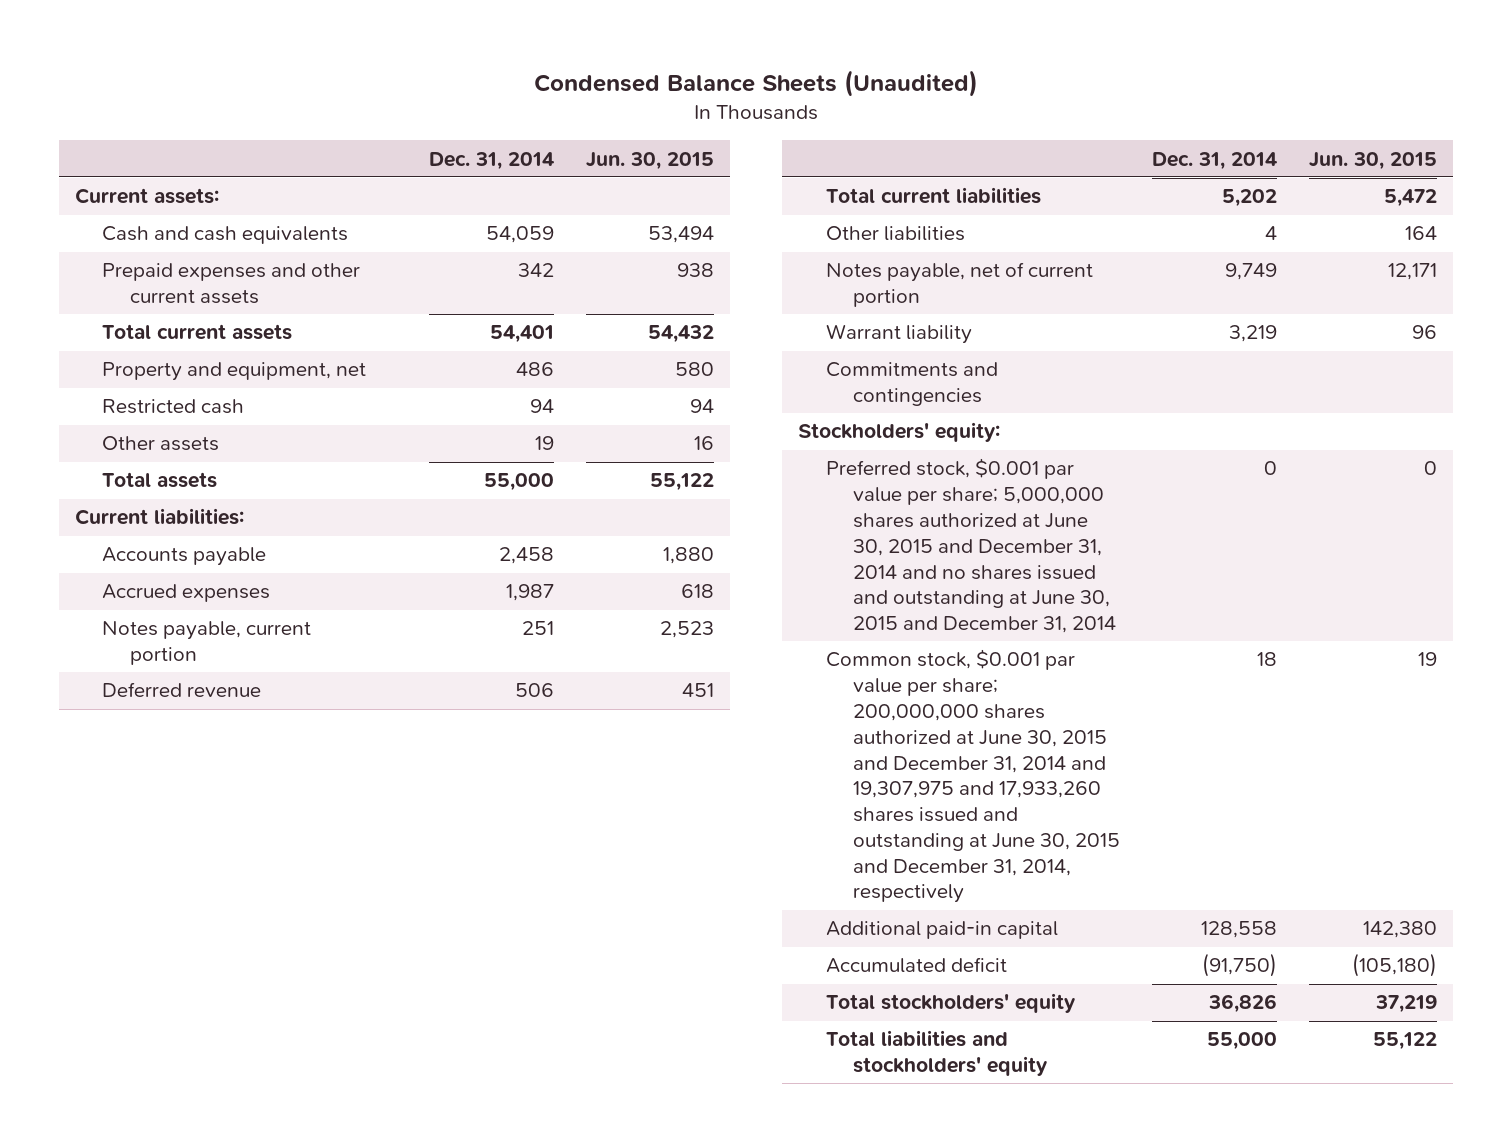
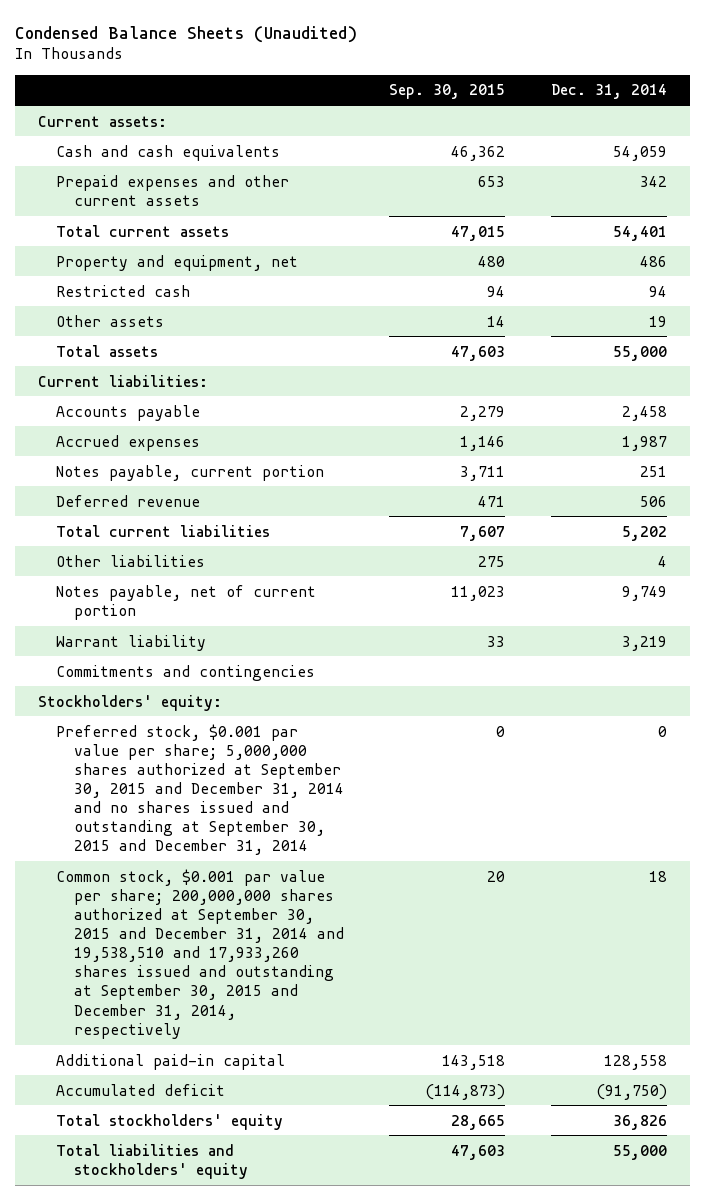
[585,151,714,170] Jun. 30, 2015 -> none
none -> [389,84,506,100] Sep. 30, 2015
[825,458,1116,634] Preferred stock, $0.001 par value per share; 5,000,000 shares authorized at June 30, 2015 and December 31, 2014 and no shares issued and outstanding at June 30, 2015 and December 31, 2014 -> [55,723,344,856] Preferred stock, $0.001 par value per share; 5,000,000 shares authorized at September 30, 2015 and December 31, 2014 and no shares issued and outstanding at September 30, 2015 and December 31, 2014
[825,649,1120,904] Common stock, $0.001 par value per share; 200,000,000 shares authorized at June 30, 2015 and December 31, 2014 and 19,307,975 and 17,933,260 shares issued and outstanding at June 30, 2015 and December 31, 2014, respectively -> [55,868,344,1039] Common stock, $0.001 par value per share; 200,000,000 shares authorized at September 30, 2015 and December 31, 2014 and 19,538,510 and 17,933,260 shares issued and outstanding at September 30, 2015 and December 31, 2014, respectively

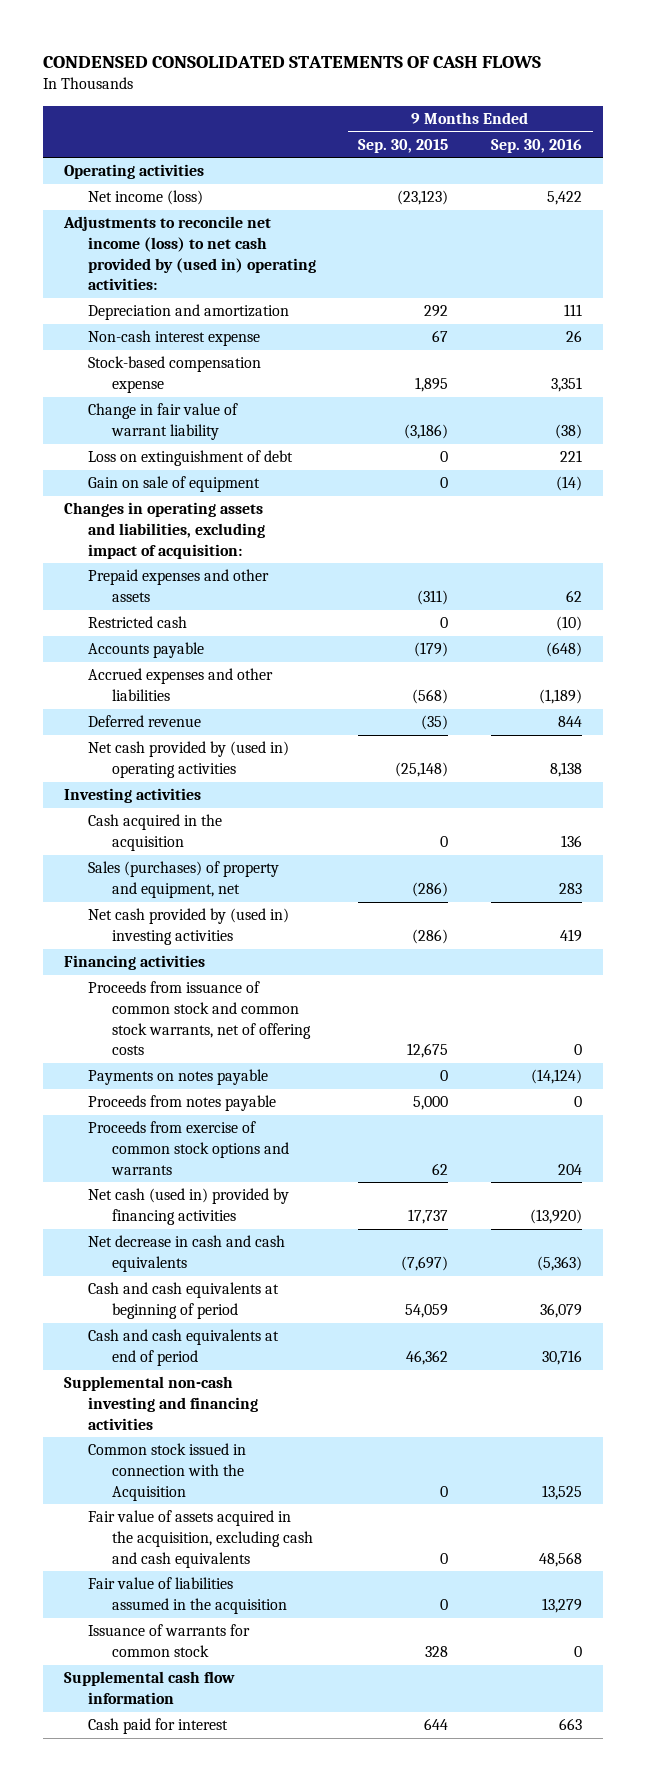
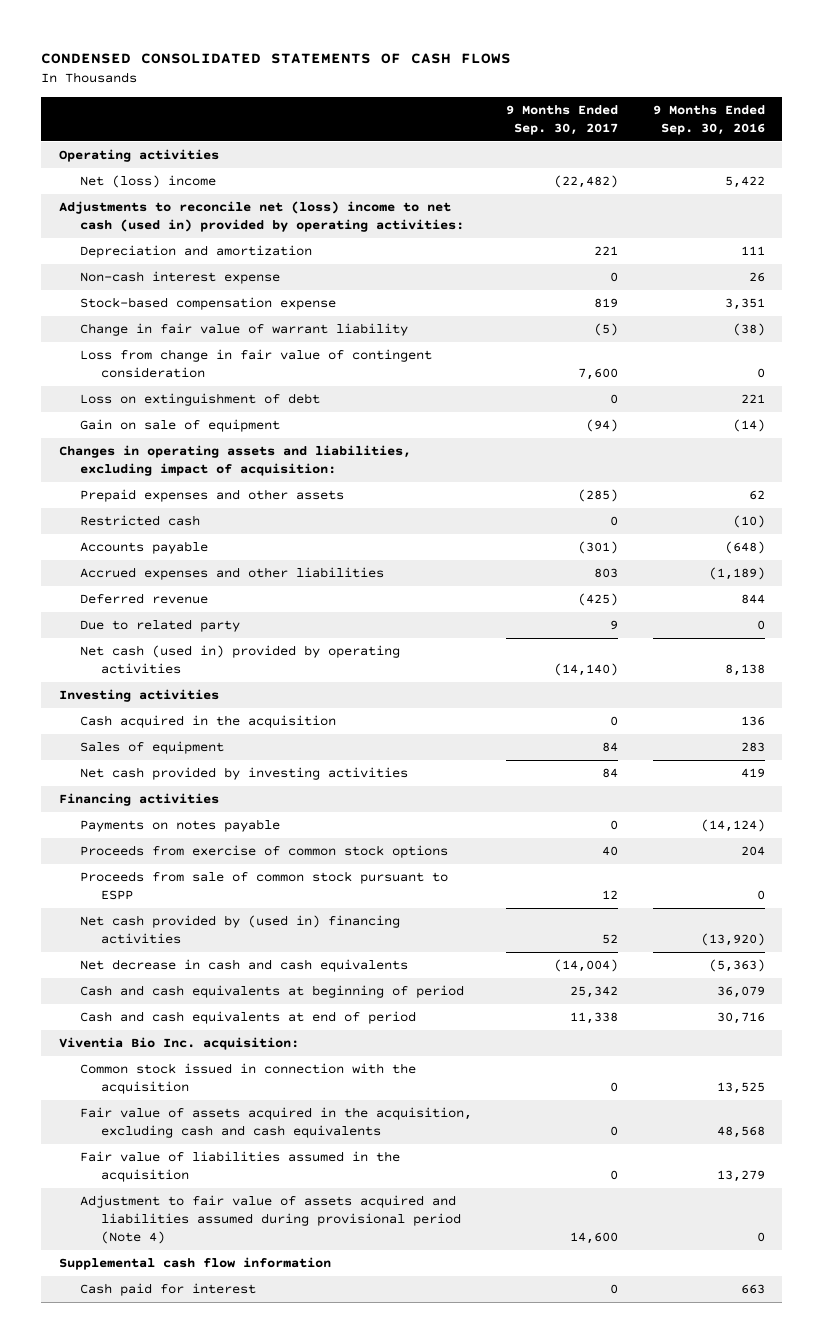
[358,138,449,153] Sep. 30, 2015 -> none
none -> [506,104,619,135] 9 Months Ended Sep. 30, 2017
[87,190,203,206] Net income (loss) -> [79,175,216,189] Net (loss) income
[62,216,316,291] Adjustments to reconcile net income (loss) to net cash provided by (used in) operating activities: -> [58,201,464,233] Adjustments to reconcile net (loss) income to net cash (used in) provided by operating activities:
none -> [79,349,432,379] Loss from change in fair value of contingent consideration
none -> [79,619,240,633] Due to related party
[87,741,289,779] Net cash provided by (used in) operating activities -> [79,645,400,675] Net cash (used in) provided by operating activities
[87,861,279,899] Sales (purchases) of property and equipment, net -> [79,741,224,755] Sales of equipment
[87,908,289,946] Net cash provided by (used in) investing activities -> [79,767,408,781] Net cash provided by investing activities
[87,981,311,1056] Proceeds from issuance of common stock and common stock warrants, net of offering costs -> none
[87,1095,276,1112] Proceeds from notes payable -> none
[87,1121,289,1175] Proceeds from exercise of common stock options and warrants -> [79,845,448,859] Proceeds from exercise of common stock options
none -> [79,871,448,901] Proceeds from sale of common stock pursuant to ESPP
[87,1188,289,1226] Net cash (used in) provided by financing activities -> [79,915,400,945] Net cash provided by (used in) financing activities
[63,1376,258,1430] Supplemental non-cash investing and financing activities -> none
none -> [58,1037,299,1051] Viventia Bio Inc. acquisition:
[87,1443,246,1501] Common stock issued in connection with the Acquisition -> [79,1063,416,1095] Common stock issued in connection with the acquisition
[87,1624,250,1658] Issuance of warrants for common stock -> none
none -> [79,1195,462,1245] Adjustment to fair value of assets acquired and liabilities assumed during provisional period (Note 4)

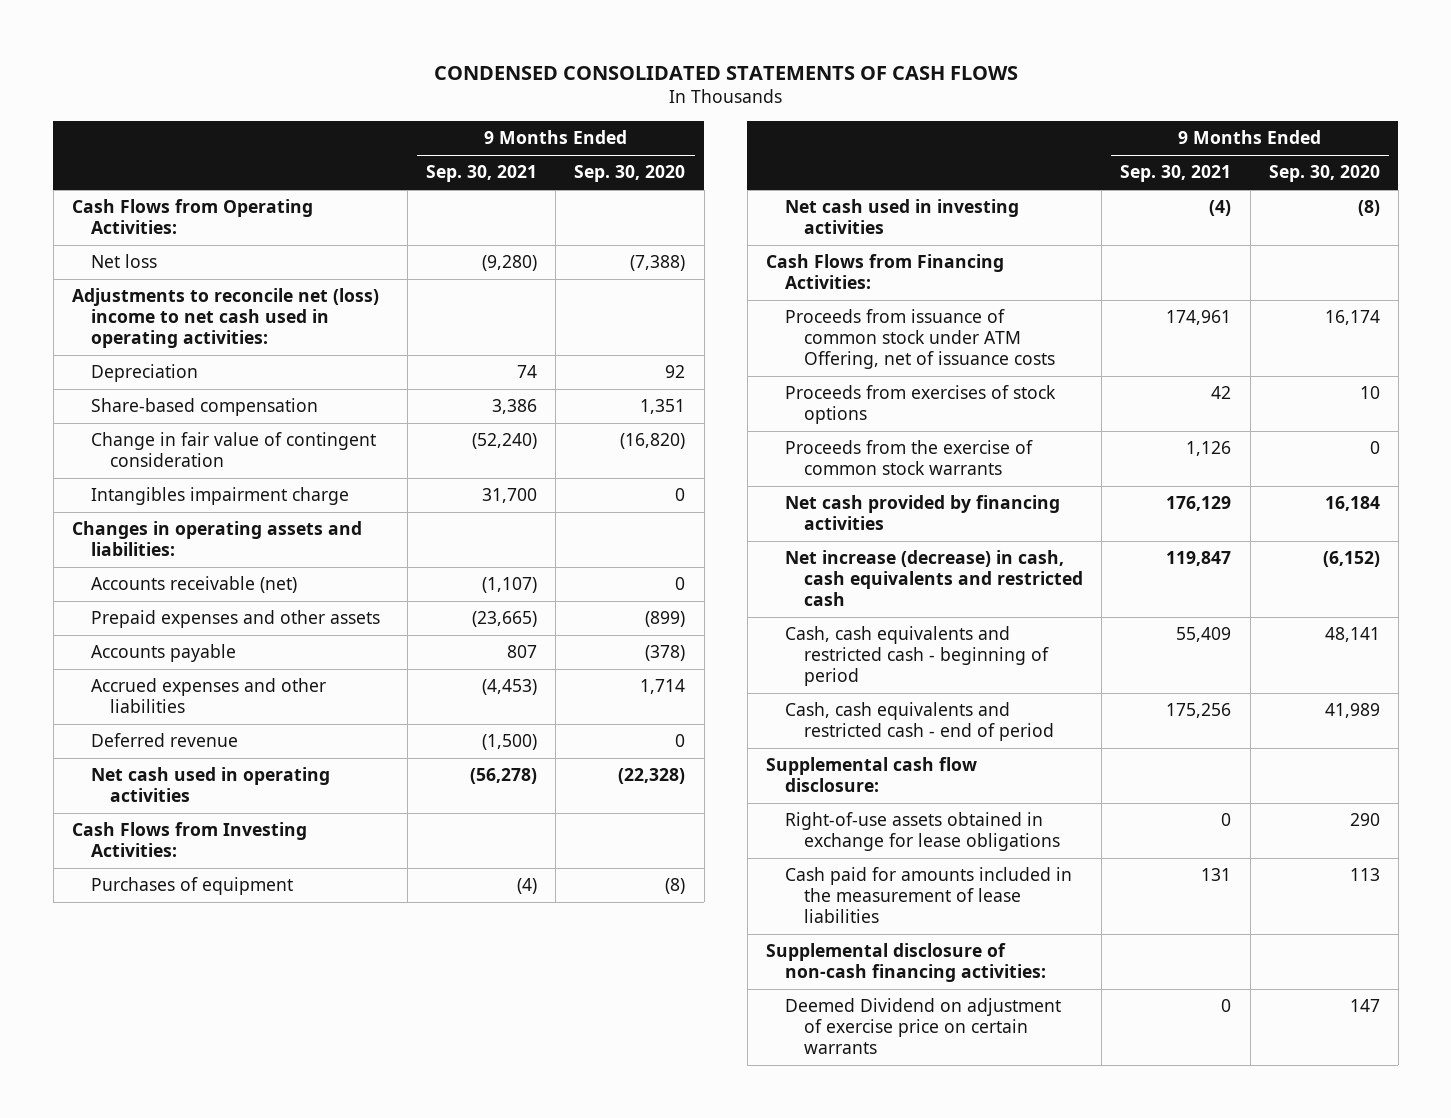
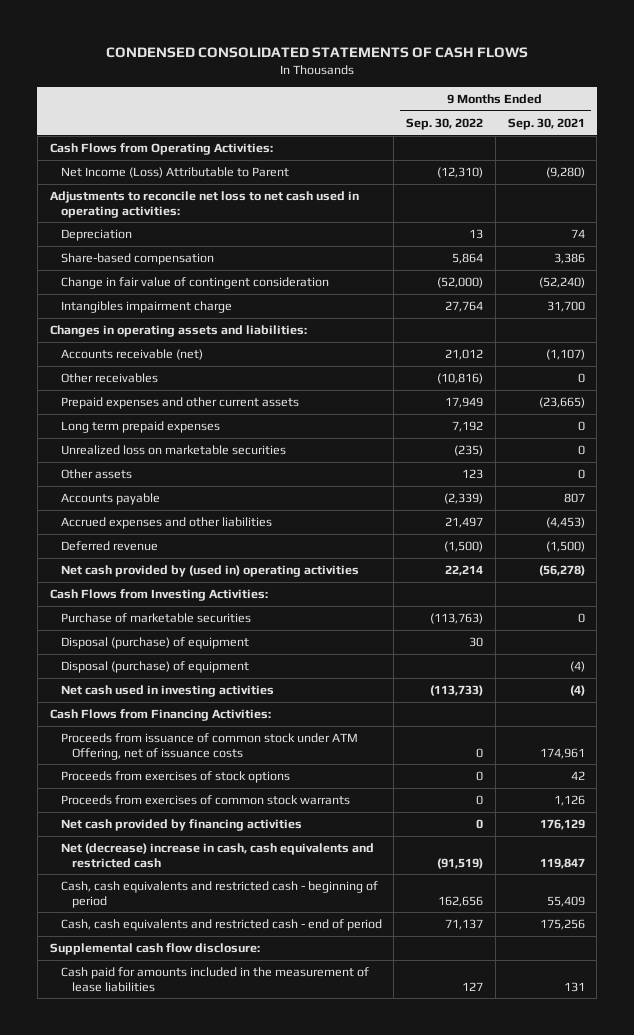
[574,165,686,183] Sep. 30, 2020 -> none
none -> [406,117,484,130] Sep. 30, 2022
[90,254,157,269] Net loss -> [60,167,289,179] Net Income (Loss) Attributable to Parent
[71,288,379,348] Adjustments to reconcile net (loss) income to net cash used in operating activities: -> [49,191,359,218] Adjustments to reconcile net loss to net cash used in operating activities:
none -> [60,373,158,384] Other receivables
[90,610,380,629] Prepaid expenses and other assets -> [60,397,299,410] Prepaid expenses and other current assets
none -> [60,421,220,434] Long term prepaid expenses
none -> [60,445,286,456] Unrealized loss on marketable securities
none -> [60,469,132,480] Other assets
[90,767,330,803] Net cash used in operating activities -> [60,565,359,578] Net cash provided by (used in) operating activities
[90,877,293,896] Purchases of equipment -> none
none -> [60,613,251,624] Purchase of marketable securities
none -> [60,637,249,650] Disposal (purchase) of equipment
none -> [60,661,249,674] Disposal (purchase) of equipment
[785,440,1034,476] Proceeds from the exercise of common stock warrants -> [60,795,350,806] Proceeds from exercises of common stock warrants
[785,550,1084,606] Net increase (decrease) in cash, cash equivalents and restricted cash -> [60,843,374,868] Net (decrease) increase in cash, cash equivalents and restricted cash
[785,812,1061,852] Right-of-use assets obtained in exchange for lease obligations -> none
[765,943,1047,983] Supplemental disclosure of non-cash financing activities: -> none
[785,998,1062,1054] Deemed Dividend on adjustment of exercise price on certain warrants -> none

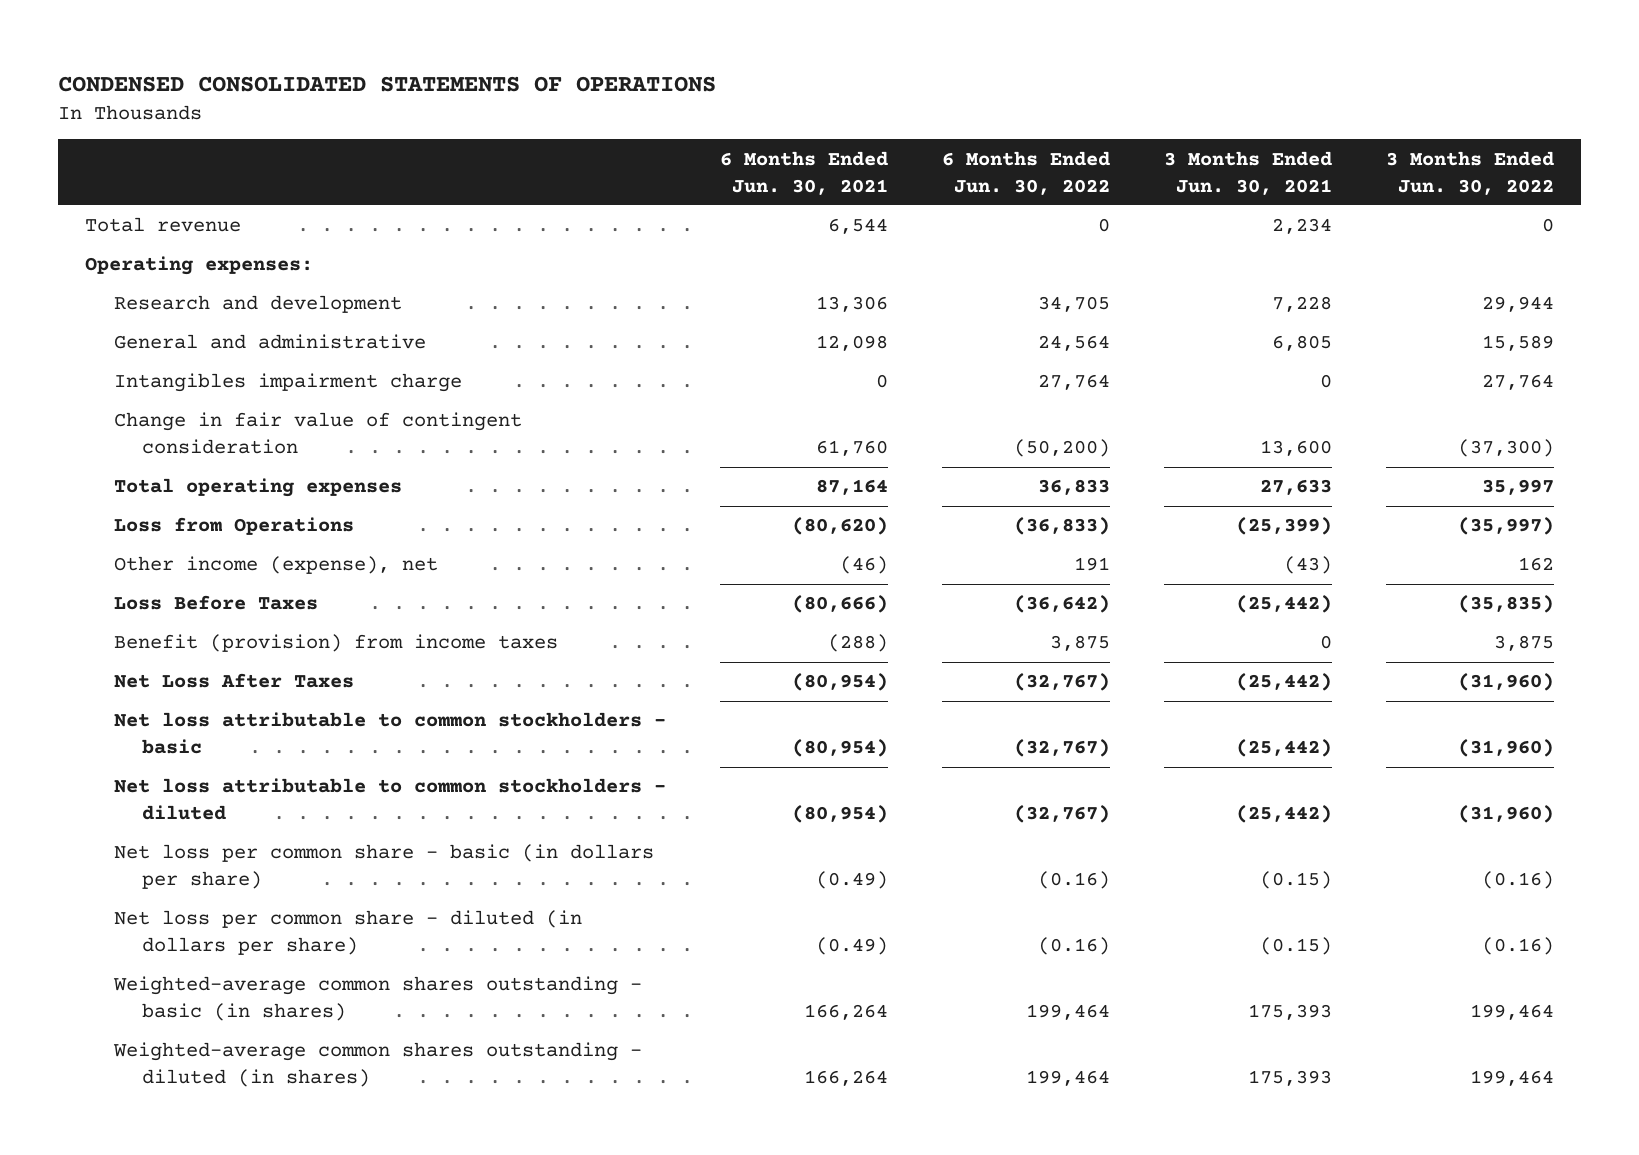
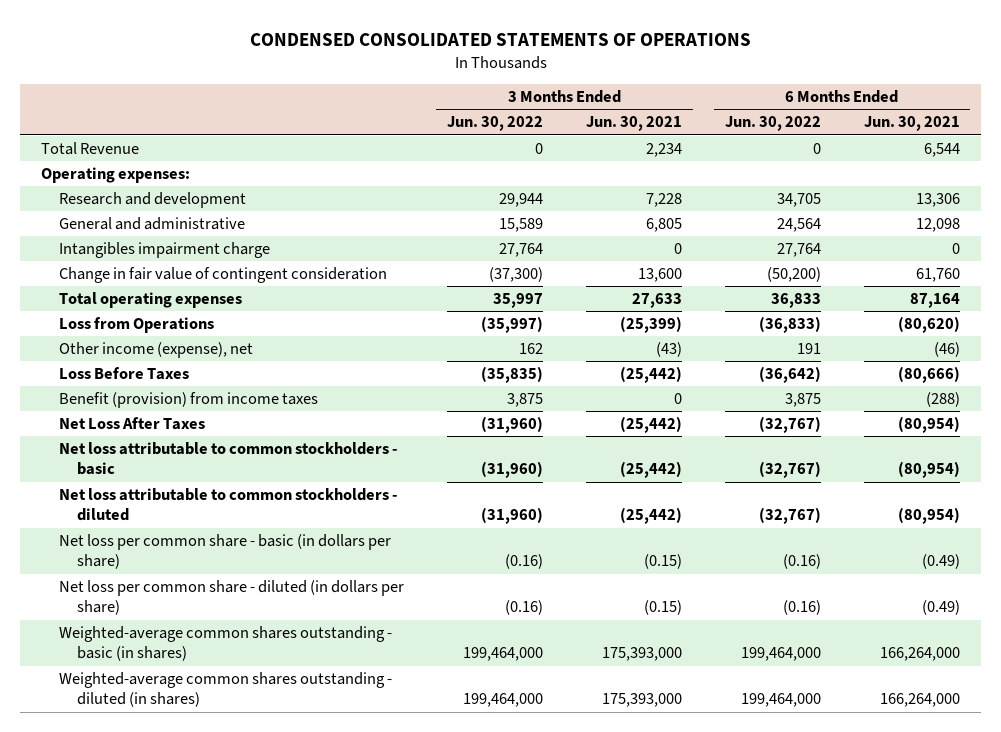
[85,217,242,233] Total revenue -> [41,141,140,155] Total Revenue
[803,1004,888,1021] 166,264 -> [879,647,960,662] 166,264,000
[1025,1004,1110,1021] 199,464 -> [740,647,821,662] 199,464,000
[1247,1004,1332,1021] 175,393 -> [601,647,682,662] 175,393,000
[1469,1004,1554,1021] 199,464 -> [463,647,544,662] 199,464,000
[803,1070,888,1087] 166,264 -> [879,693,960,708] 166,264,000
[1025,1070,1110,1087] 199,464 -> [740,693,821,708] 199,464,000
[1247,1070,1332,1087] 175,393 -> [601,693,682,708] 175,393,000
[1469,1070,1554,1087] 199,464 -> [463,693,544,708] 199,464,000

